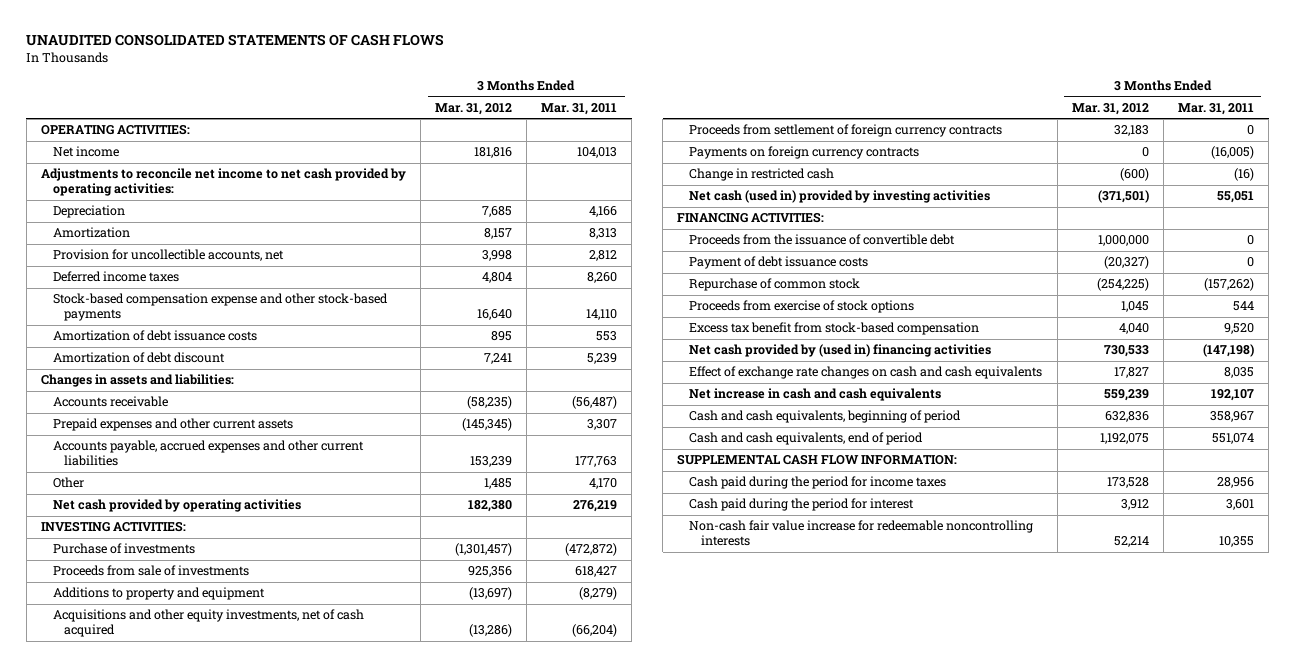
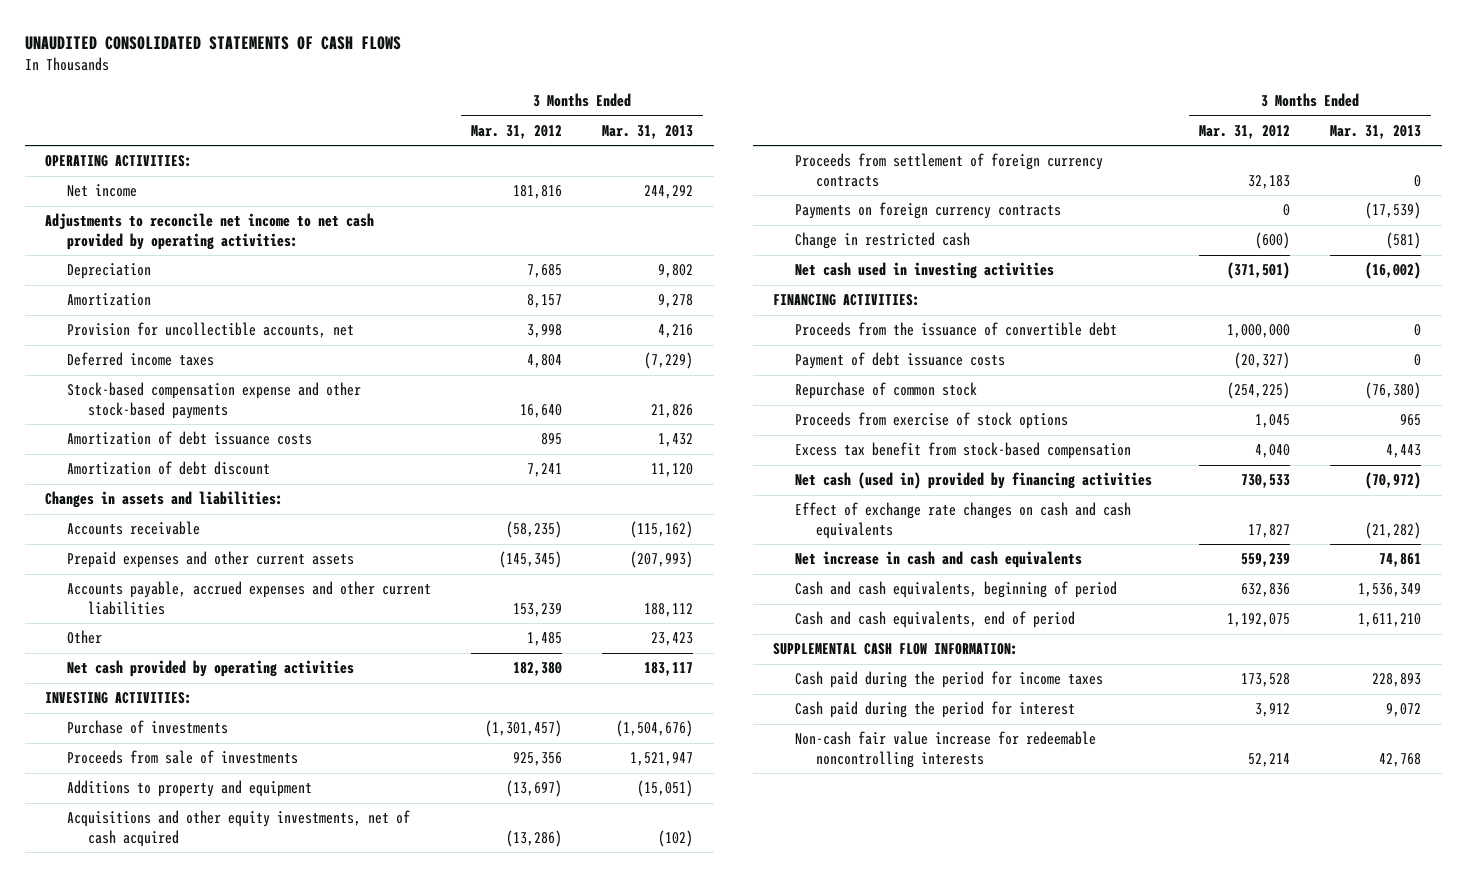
[541,102,618,115] Mar. 31, 2011 -> none
none -> [602,125,694,140] Mar. 31, 2013
[689,190,991,204] Net cash (used in) provided by investing activities -> [794,262,1054,280] Net cash used in investing activities
[689,344,992,358] Net cash provided by (used in) financing activities -> [794,472,1152,490] Net cash (used in) provided by financing activities

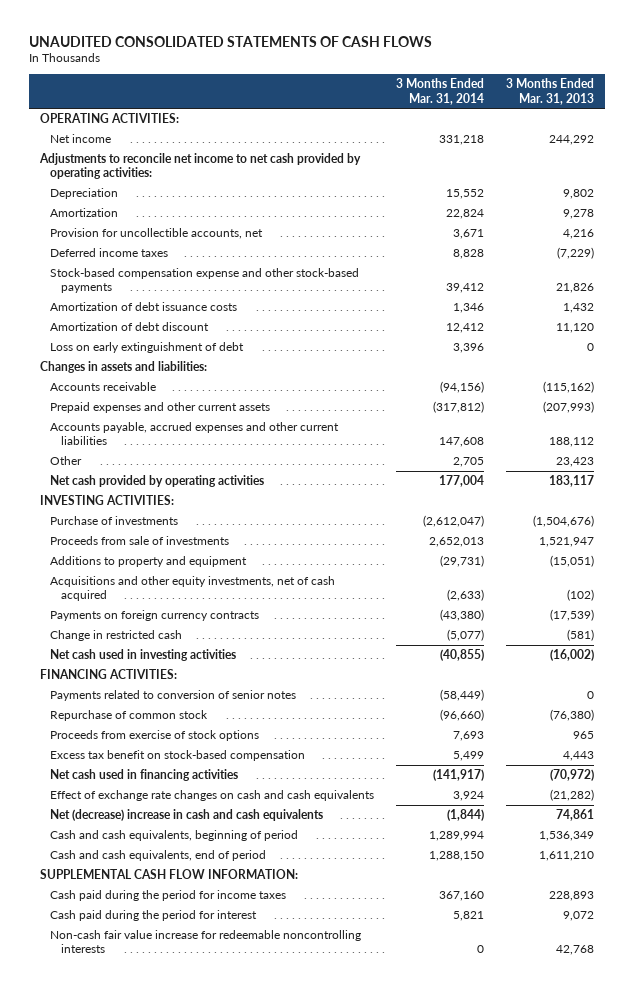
[470,125,562,140] Mar. 31, 2012 -> none
none -> [396,78,485,105] 3 Months Ended Mar. 31, 2014
none -> [50,342,245,354] Loss on early extinguishment of debt
[794,153,1103,187] Proceeds from settlement of foreign currency contracts -> none
[794,322,1117,337] Proceeds from the issuance of convertible debt -> none
[794,352,1005,370] Payment of debt issuance costs -> none
none -> [50,690,297,702] Payments related to conversion of senior notes
[794,442,1131,460] Excess tax benefit from stock-based compensation -> [50,750,306,762] Excess tax benefit on stock-based compensation
[794,472,1152,490] Net cash (used in) provided by financing activities -> [50,769,239,782] Net cash used in financing activities
[794,551,1082,569] Net increase in cash and cash equivalents -> [50,809,324,822] Net (decrease) increase in cash and cash equivalents

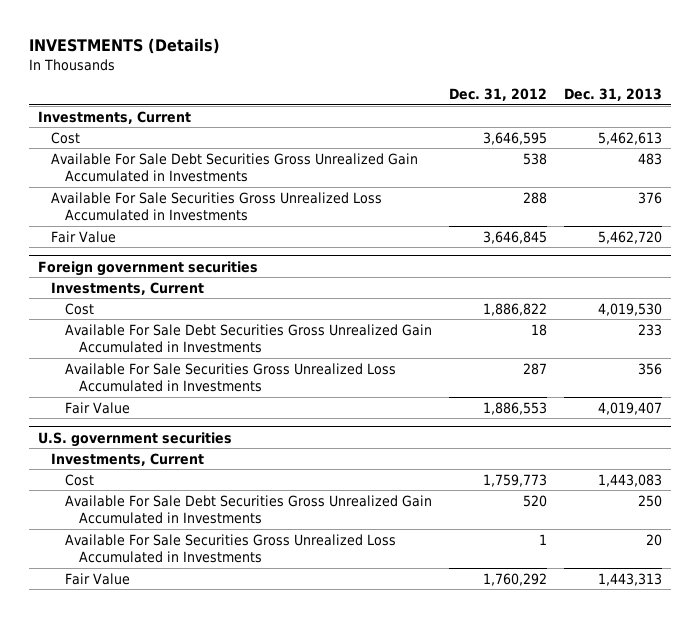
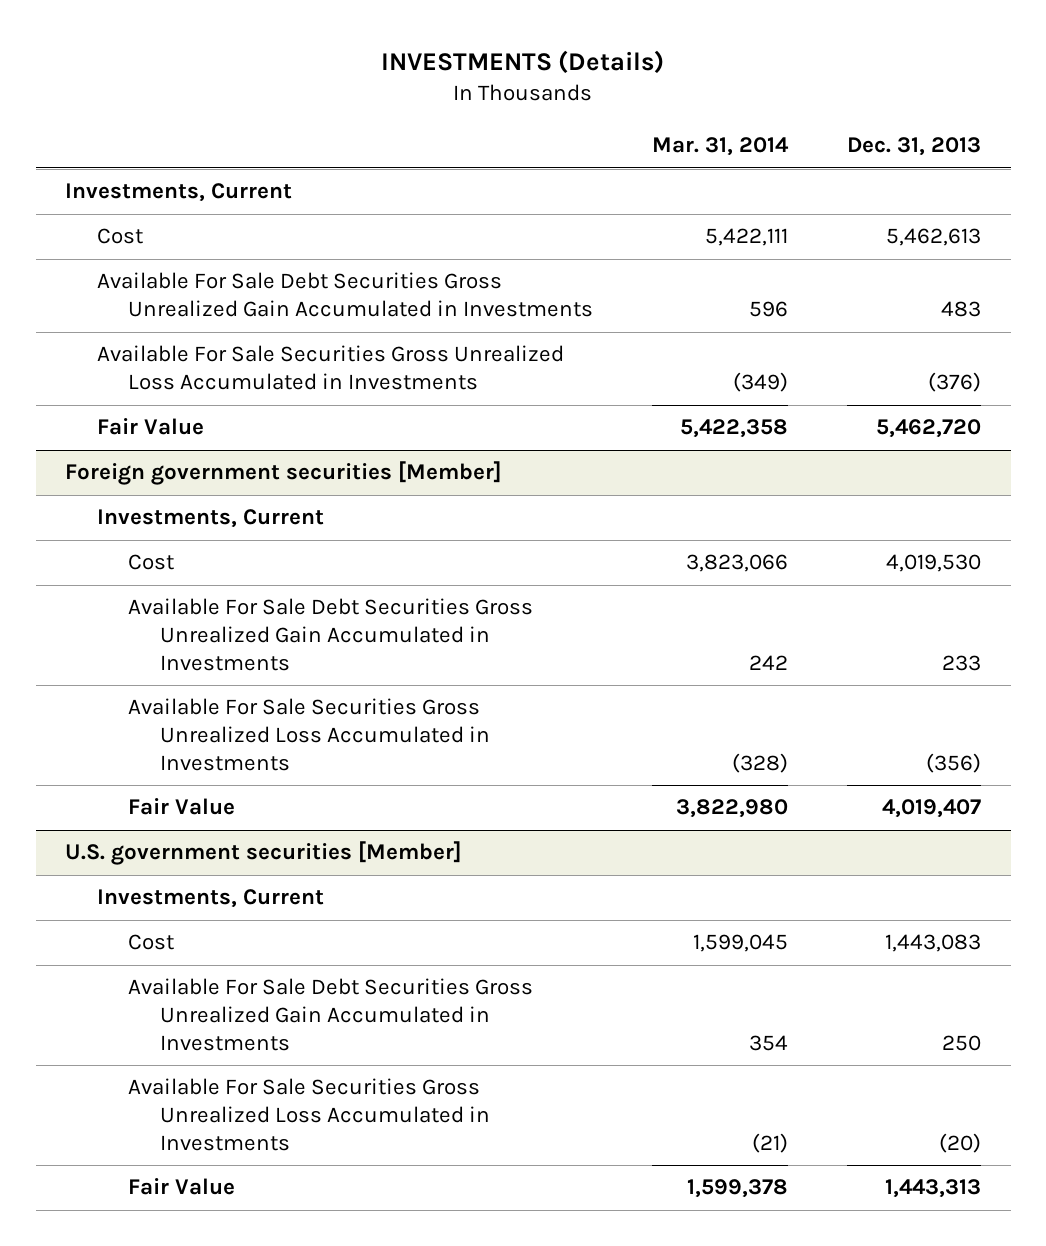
[449,88,548,102] Dec. 31, 2012 -> none
none -> [652,137,790,157] Mar. 31, 2014
[638,191,663,204] 376 -> [928,372,982,393] (376)
[37,260,258,276] Foreign government securities -> [65,461,503,486] Foreign government securities [Member]
[638,362,663,375] 356 -> [926,752,982,773] (356)
[37,431,232,447] U.S. government securities -> [65,841,463,866] U.S. government securities [Member]
[646,533,663,546] 20 -> [939,1132,982,1153] (20)

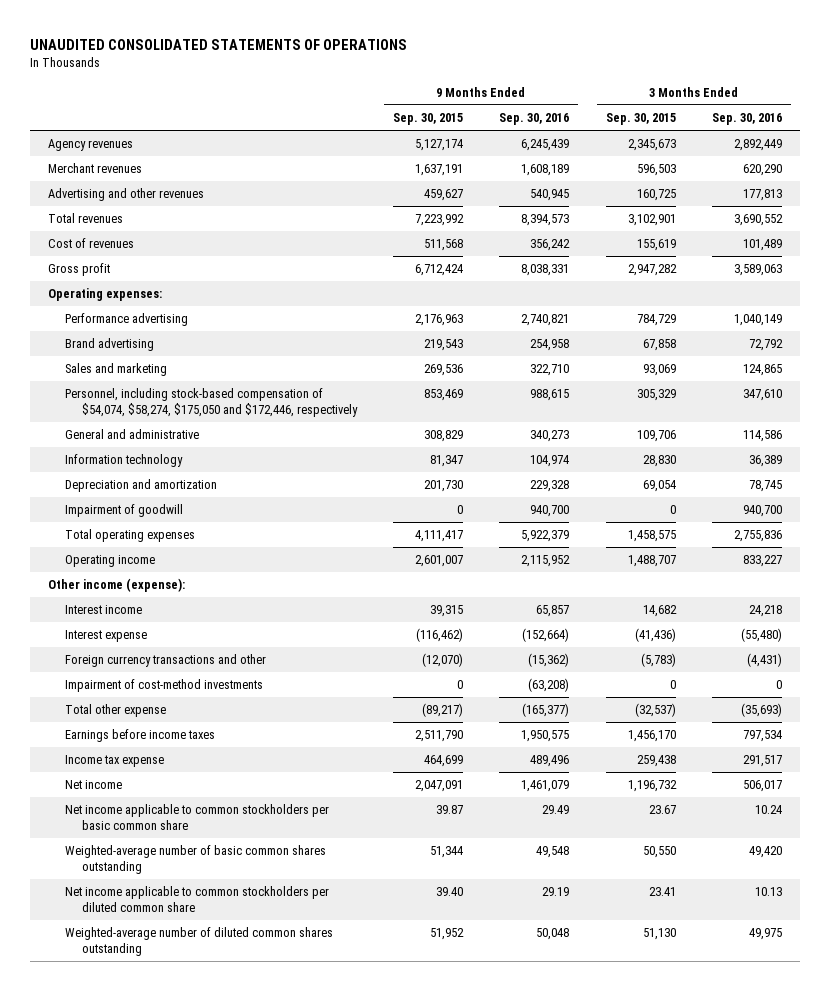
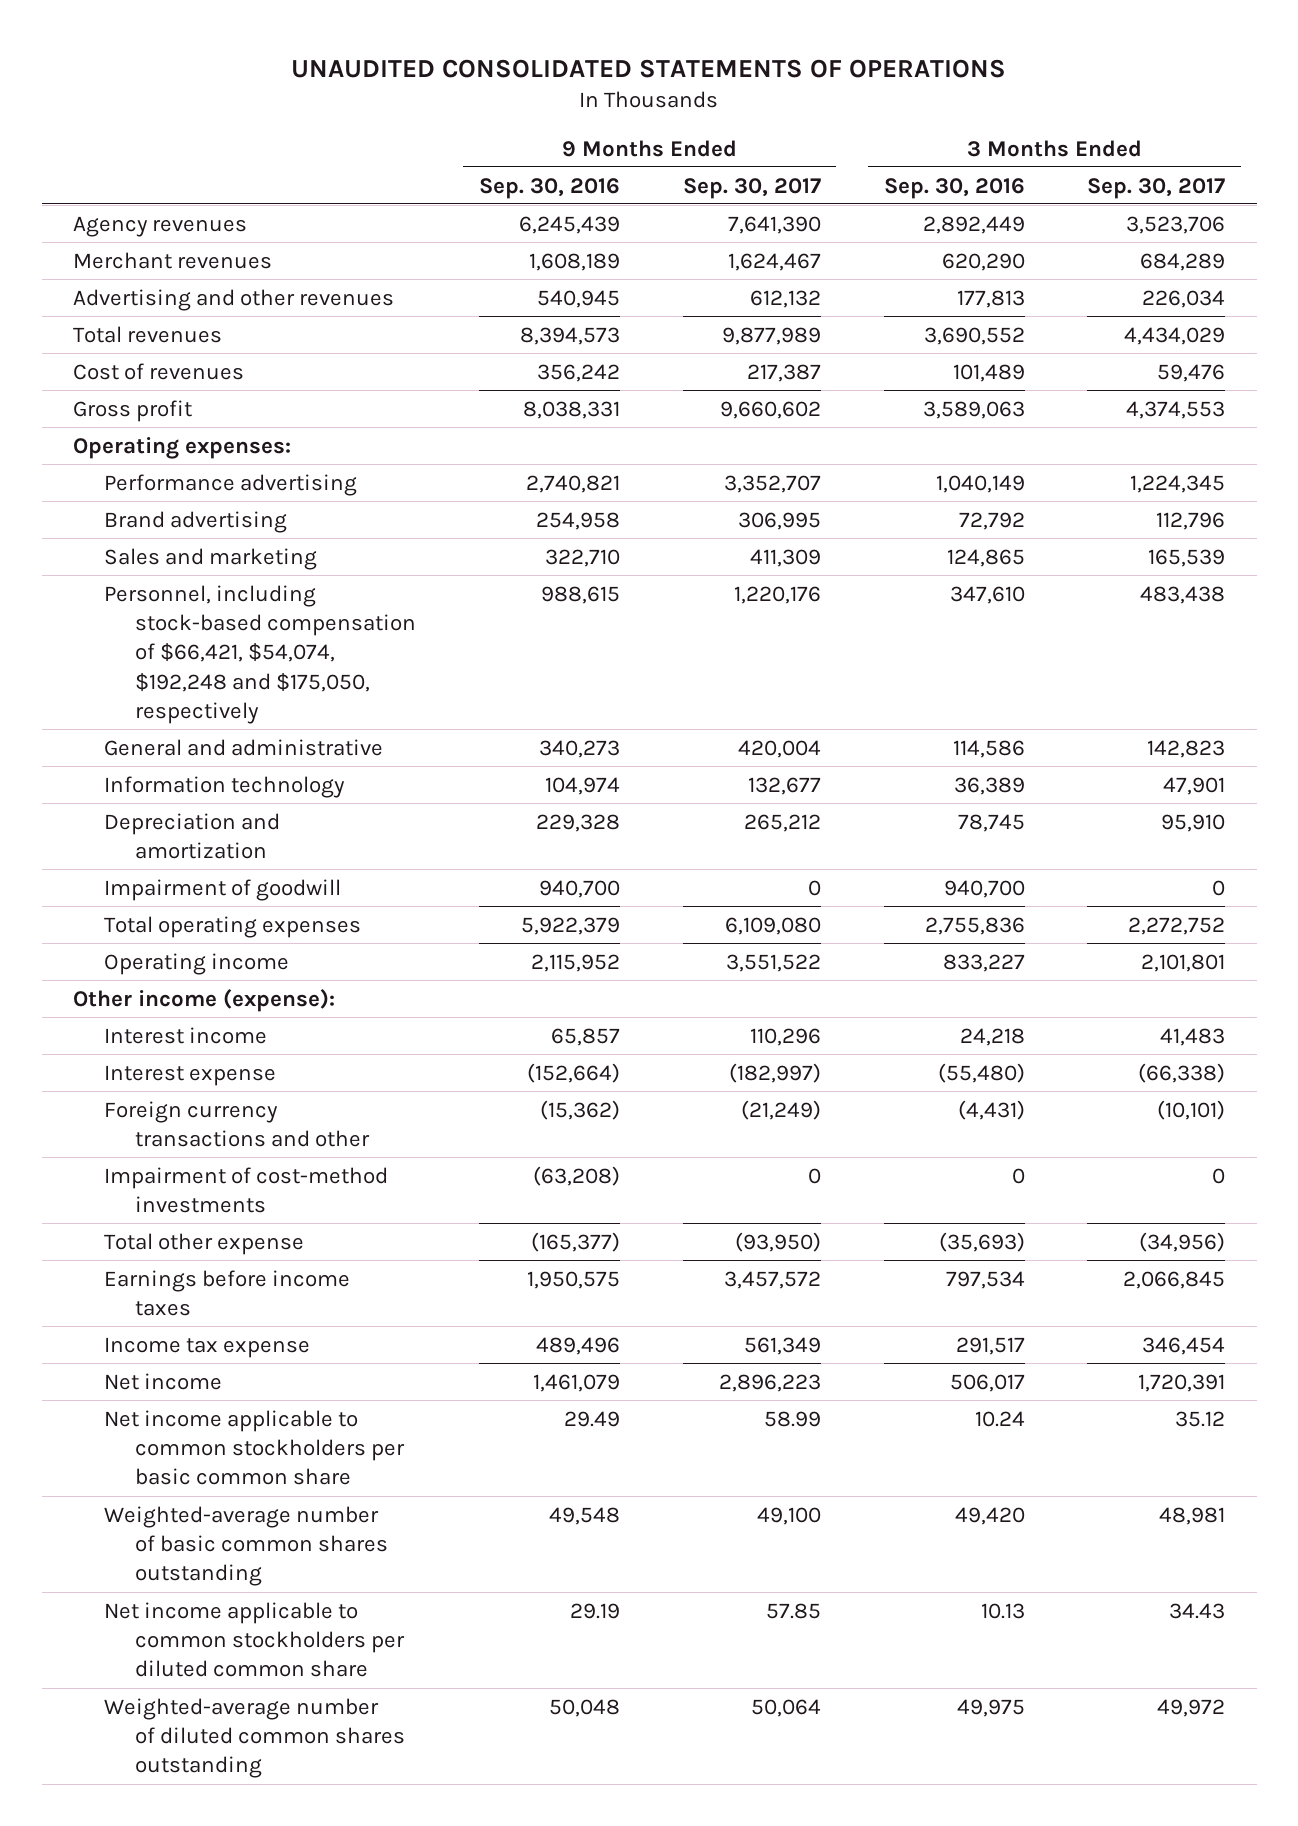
[393,113,464,126] Sep. 30, 2015 -> none
[605,113,676,126] Sep. 30, 2015 -> none
none -> [682,177,821,199] Sep. 30, 2017
none -> [1087,177,1226,199] Sep. 30, 2017
[65,388,359,417] Personnel, including stock-based compensation of $54,074, $58,274, $175,050 and $172,446, respectively -> [104,584,417,724] Personnel, including stock-based compensation of $66,421, $54,074, $192,248 and $175,050, respectively

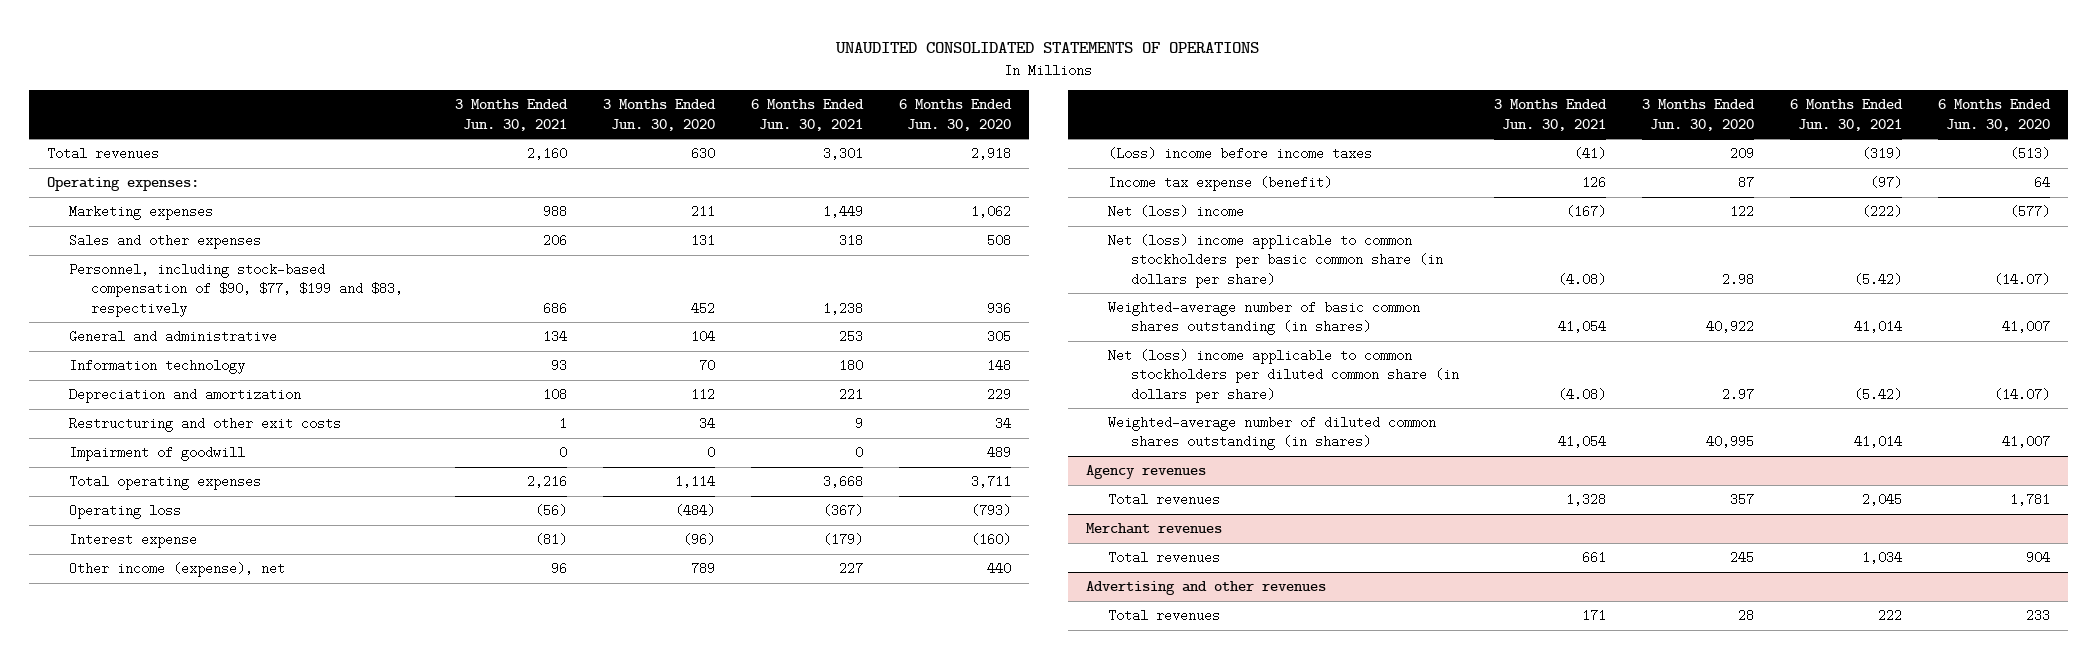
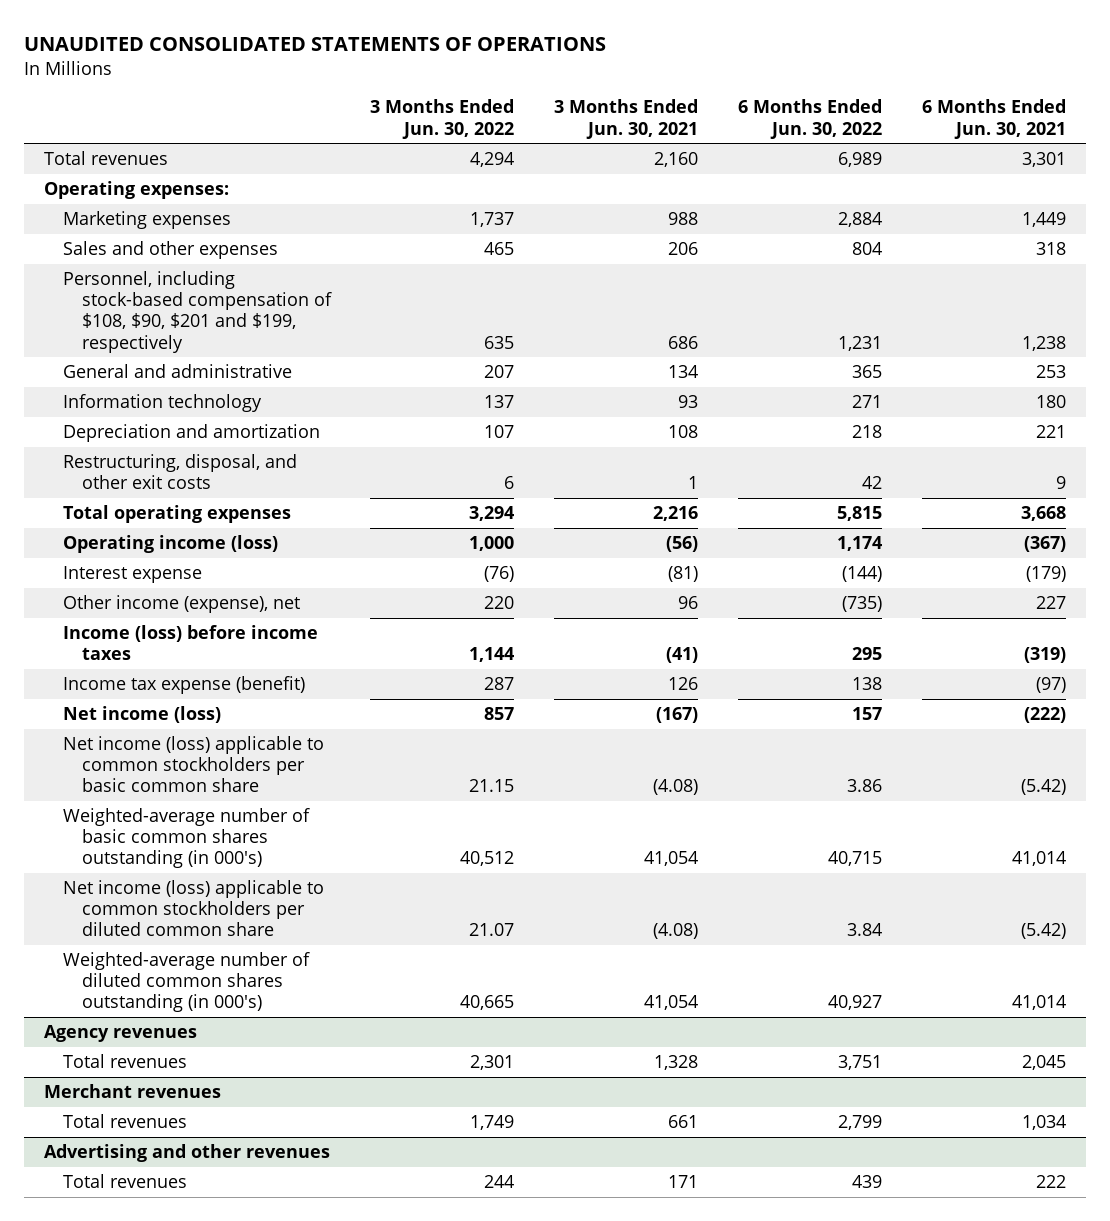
[603,99,717,131] 3 Months Ended Jun. 30, 2020 -> none
[898,99,1012,131] 6 Months Ended Jun. 30, 2020 -> none
none -> [370,99,515,139] 3 Months Ended Jun. 30, 2022
none -> [738,99,883,139] 6 Months Ended Jun. 30, 2022
[69,263,404,317] Personnel, including stock-based compensation of $90, $77, $199 and $83, respectively -> [62,271,332,353] Personnel, including stock-based compensation of $108, $90, $201 and $199, respectively
[69,446,246,462] Impairment of goodwill -> none
[69,417,342,433] Restructuring and other exit costs -> [62,454,297,490] Restructuring, disposal, and other exit costs
[69,504,182,520] Operating loss -> [62,535,278,554] Operating income (loss)
[1108,147,1373,161] (Loss) income before income taxes -> [62,625,318,661] Income (loss) before income taxes
[1108,205,1245,219] Net (loss) income -> [62,706,221,724] Net income (loss)
[1108,234,1443,288] Net (loss) income applicable to common stockholders per basic common share (in dollars per share) -> [62,736,324,793] Net income (loss) applicable to common stockholders per basic common share
[1108,301,1421,336] Weighted-average number of basic common shares outstanding (in shares) -> [62,808,310,869] Weighted-average number of basic common shares outstanding (in 000's)
[1108,349,1459,403] Net (loss) income applicable to common stockholders per diluted common share (in dollars per share) -> [62,880,324,937] Net income (loss) applicable to common stockholders per diluted common share
[1108,416,1437,451] Weighted-average number of diluted common shares outstanding (in shares) -> [62,952,310,1013] Weighted-average number of diluted common shares outstanding (in 000's)

